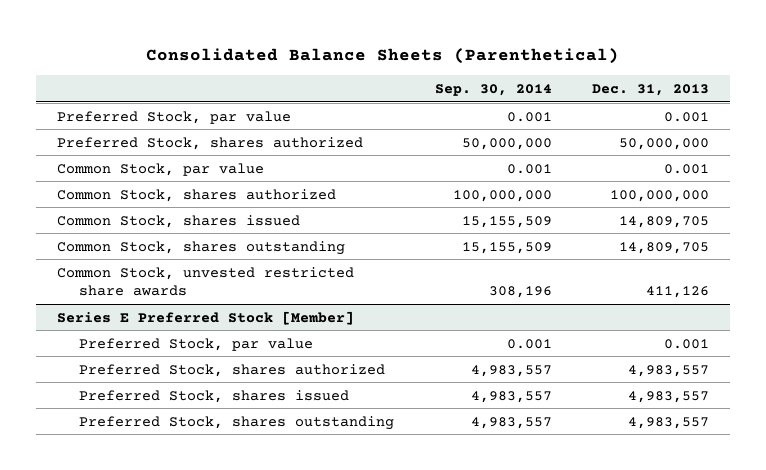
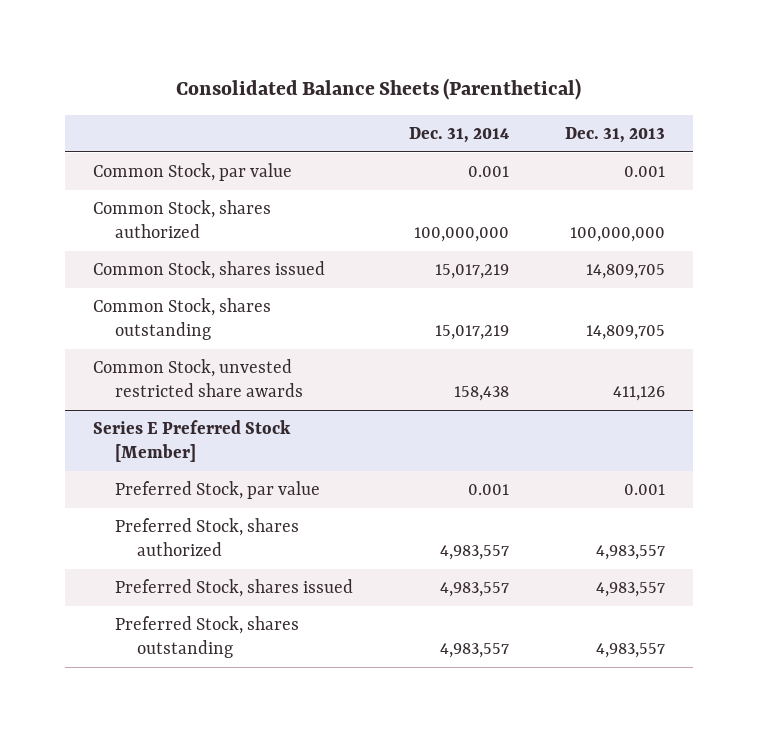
[434,83,552,96] Sep. 30, 2014 -> none
none -> [408,127,509,144] Dec. 31, 2014
[56,110,291,124] Preferred Stock, par value -> none
[56,136,363,150] Preferred Stock, shares authorized -> none

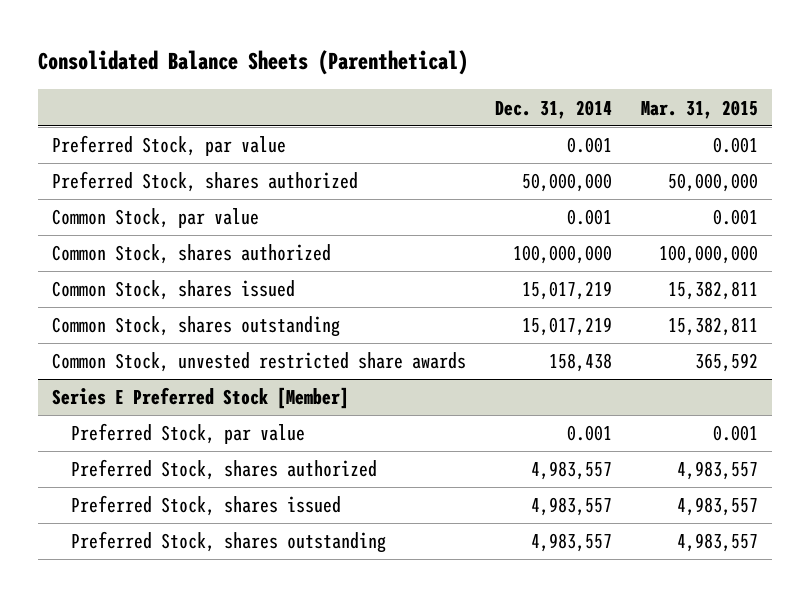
[564,127,665,144] Dec. 31, 2013 -> none
none -> [641,99,759,119] Mar. 31, 2015
none -> [52,135,287,157] Preferred Stock, par value
none -> [52,171,359,193] Preferred Stock, shares authorized

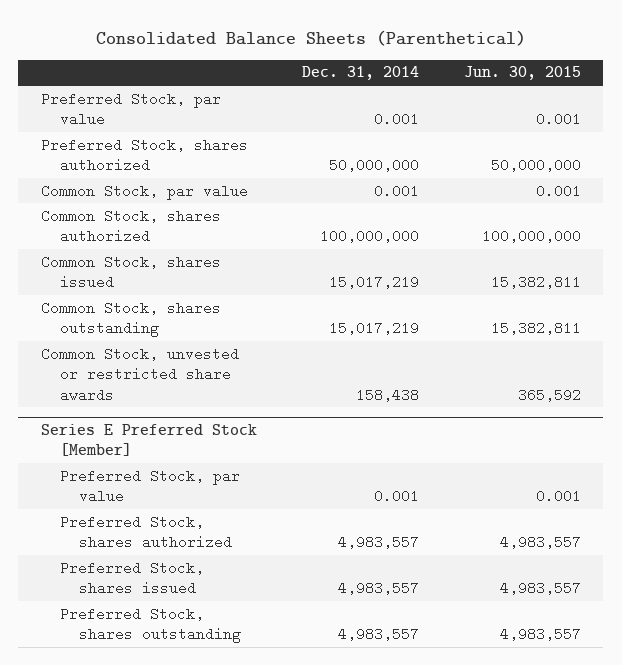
[641,99,759,119] Mar. 31, 2015 -> none
none -> [463,66,581,81] Jun. 30, 2015
[52,352,467,373] Common Stock, unvested restricted share awards -> [40,346,239,402] Common Stock, unvested or restricted share awards

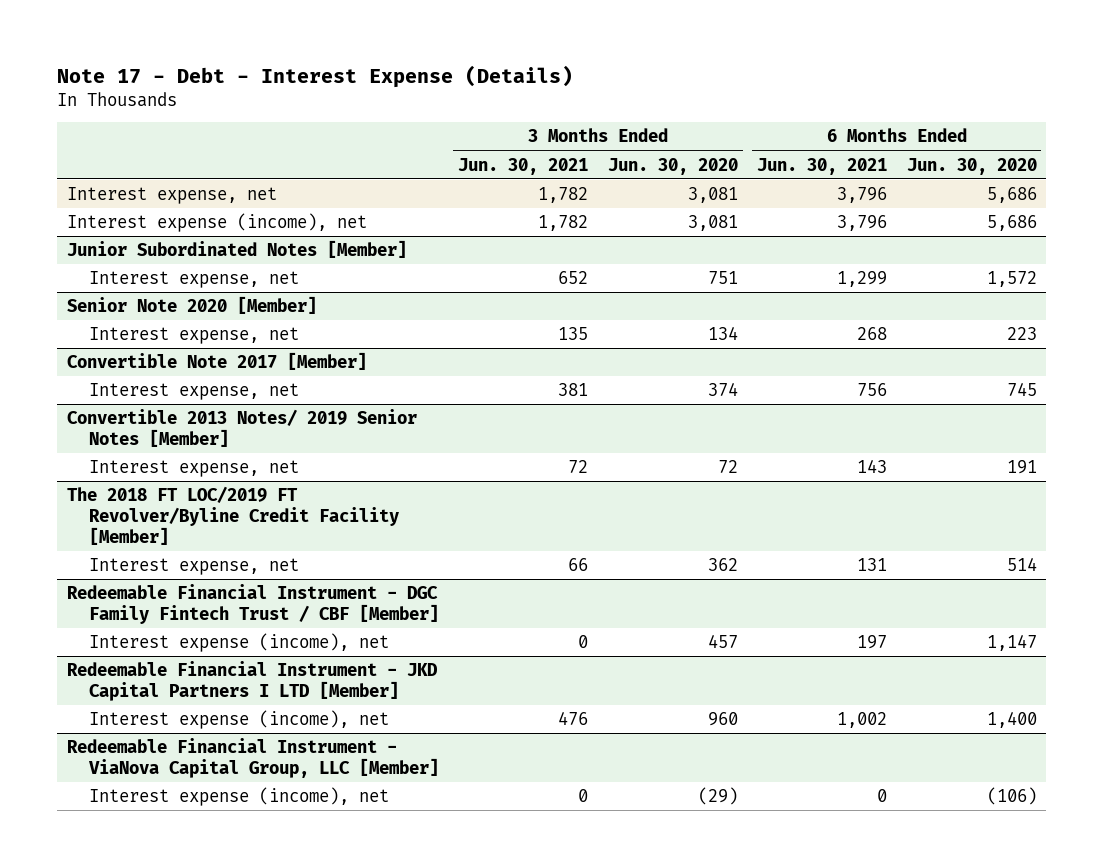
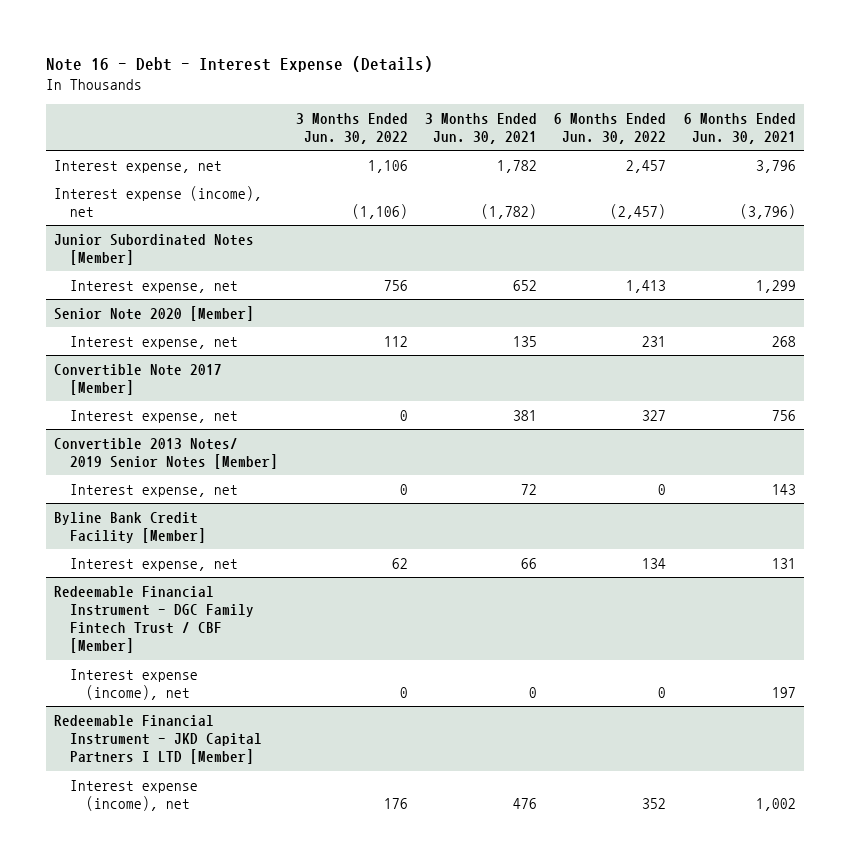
[57,65,574,89] Note 17 - Debt - Interest Expense (Details) -> [45,55,433,72] Note 16 - Debt - Interest Expense (Details)
[607,157,738,175] Jun. 30, 2020 -> none
[906,157,1037,175] Jun. 30, 2020 -> none
none -> [295,112,408,144] 3 Months Ended Jun. 30, 2022
none -> [554,112,667,144] 6 Months Ended Jun. 30, 2022
[538,214,589,231] 1,782 -> [480,204,537,220] (1,782)
[837,214,888,231] 3,796 -> [739,204,796,220] (3,796)
[66,485,399,546] The 2018 FT LOC/2019 FT Revolver/Byline Credit Facility [Member] -> none
none -> [54,511,207,544] Byline Bank Credit Facility [Member]
[66,737,439,779] Redeemable Financial Instrument - ViaNova Capital Group, LLC [Member] -> none
[88,786,389,806] Interest expense (income), net -> none

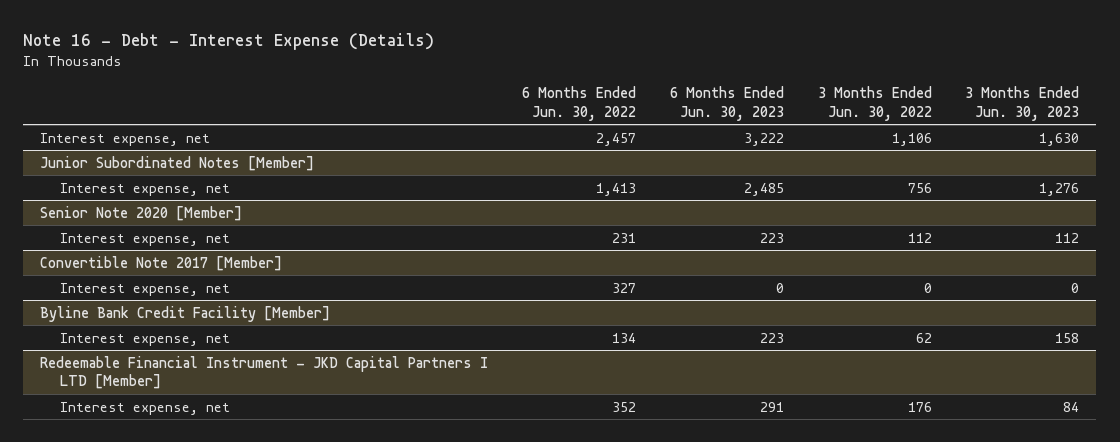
[424,112,537,144] 3 Months Ended Jun. 30, 2021 -> none
[683,112,796,144] 6 Months Ended Jun. 30, 2021 -> none
none -> [669,86,784,121] 6 Months Ended Jun. 30, 2023
none -> [965,86,1080,121] 3 Months Ended Jun. 30, 2023
[54,185,263,218] Interest expense (income), net -> none
[54,437,279,470] Convertible 2013 Notes/ 2019 Senior Notes [Member] -> none
[70,483,239,497] Interest expense, net -> none
[54,585,255,654] Redeemable Financial Instrument - DGC Family Fintech Trust / CBF [Member] -> none
[70,668,199,701] Interest expense (income), net -> none
[70,779,199,812] Interest expense (income), net -> [60,401,231,415] Interest expense, net

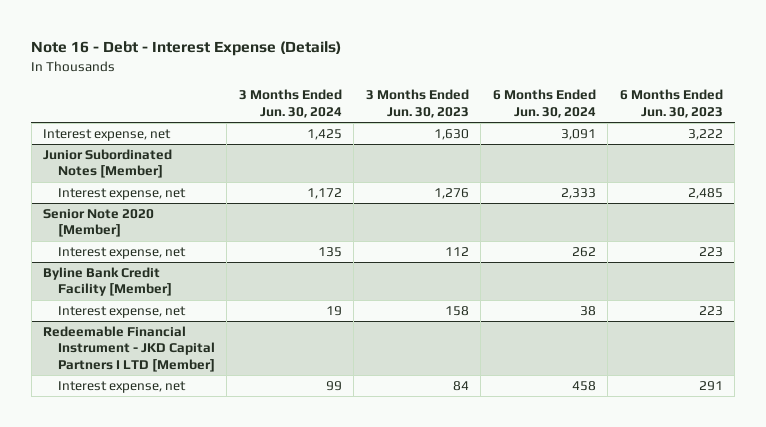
[521,86,636,121] 6 Months Ended Jun. 30, 2022 -> none
[817,86,932,121] 3 Months Ended Jun. 30, 2022 -> none
none -> [238,89,342,118] 3 Months Ended Jun. 30, 2024
none -> [492,89,596,118] 6 Months Ended Jun. 30, 2024
[40,255,283,271] Convertible Note 2017 [Member] -> none
[60,282,231,296] Interest expense, net -> none

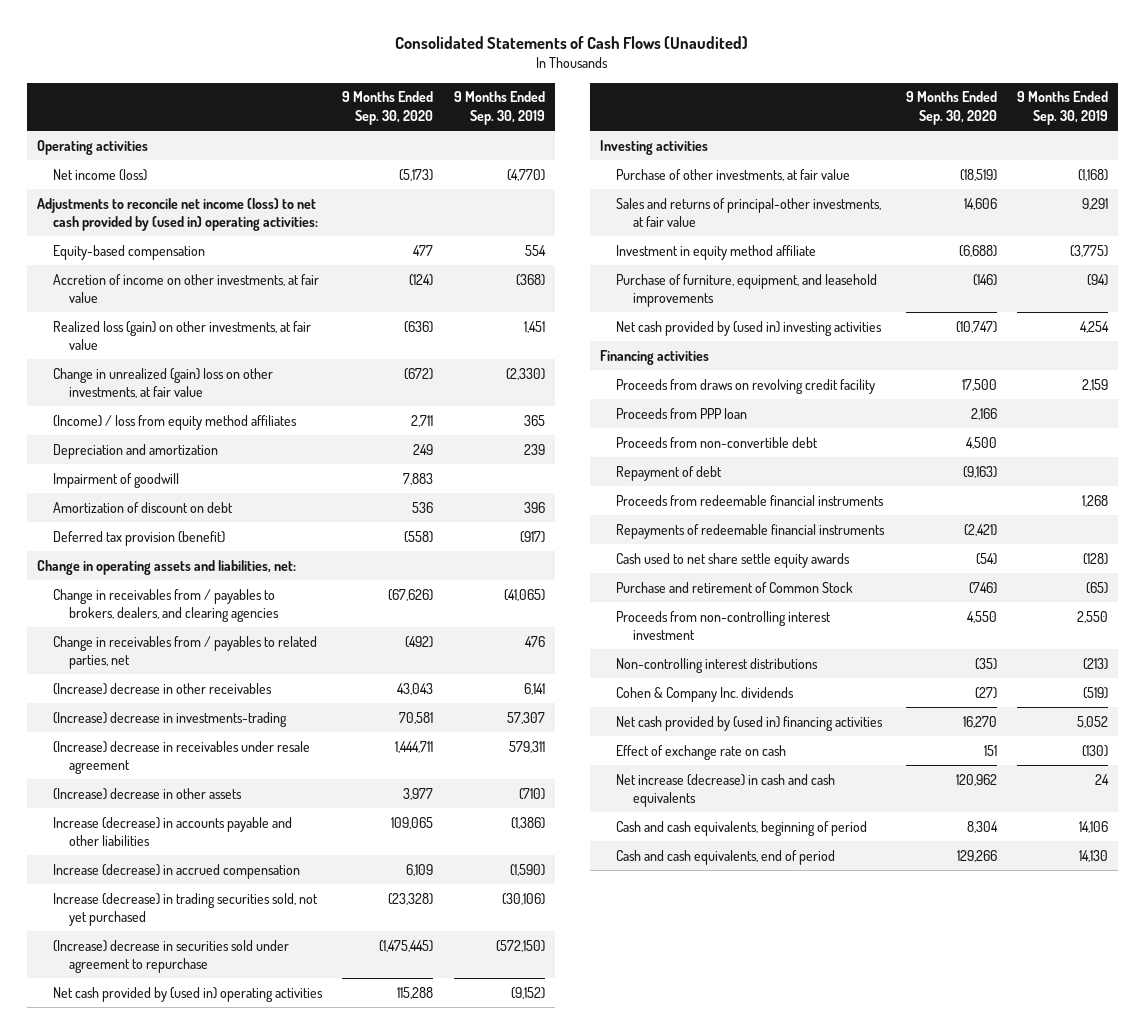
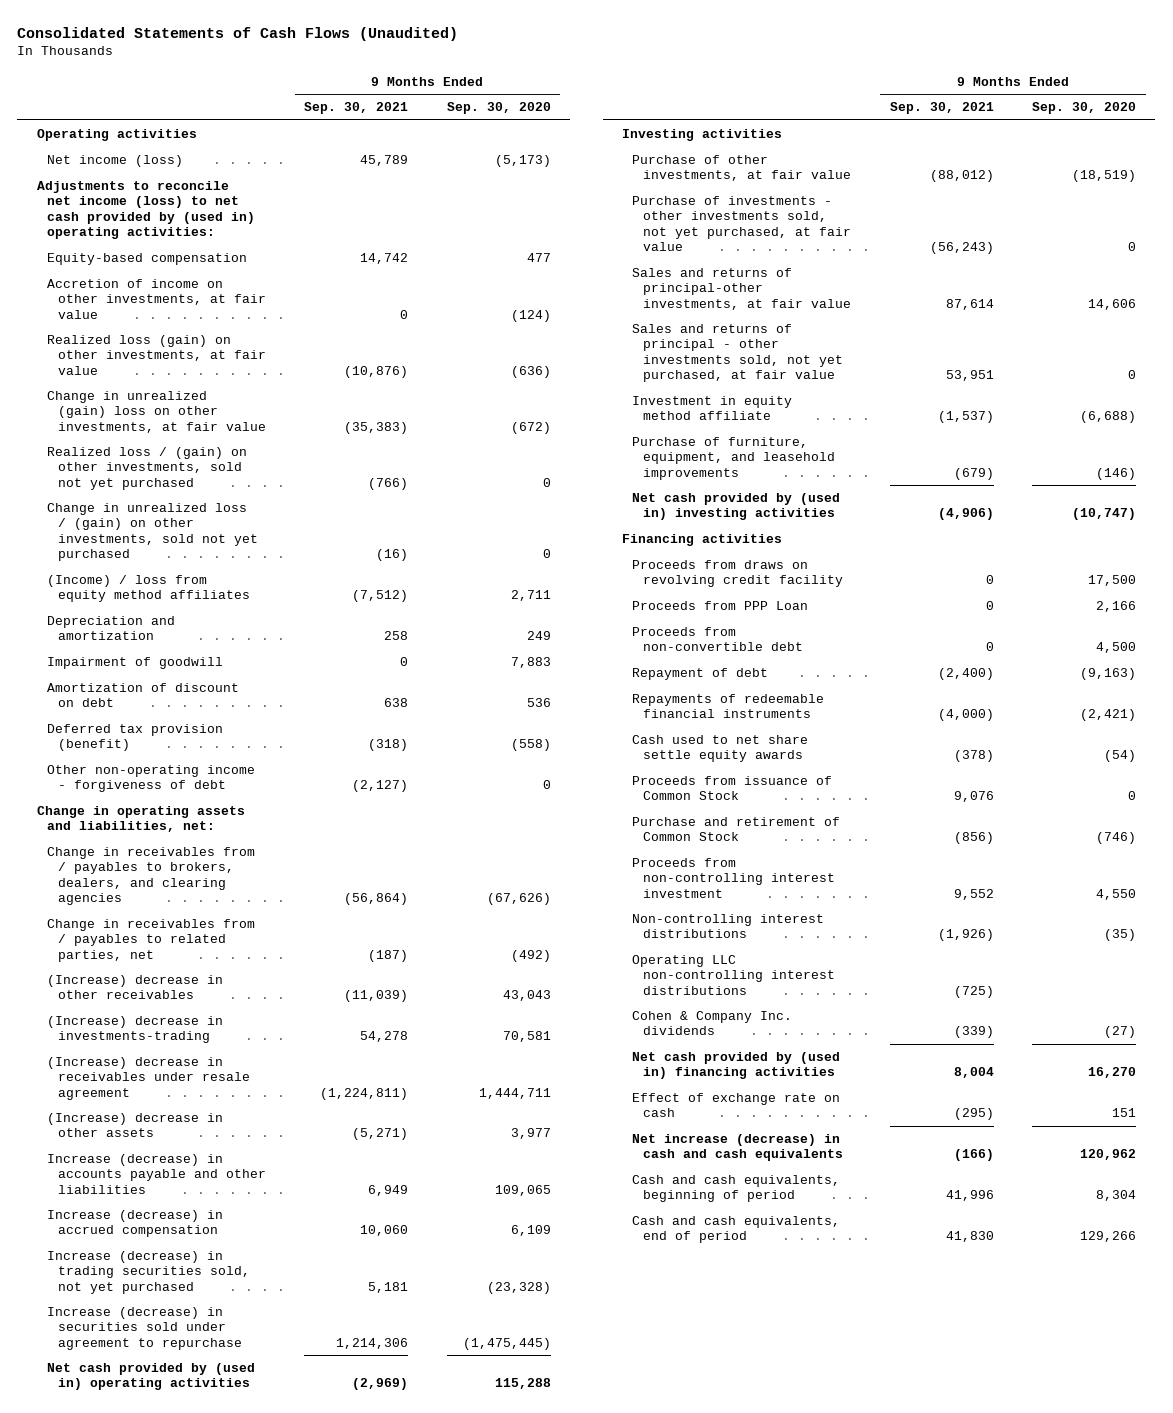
[453,91,545,125] 9 Months Ended Sep. 30, 2019 -> none
none -> [304,102,409,115] Sep. 30, 2021
none -> [47,447,248,490] Realized loss / (gain) on other investments, sold not yet purchased
none -> [47,503,258,562] Change in unrealized loss / (gain) on other investments, sold not yet purchased
none -> [47,765,256,793] Other non-operating income - forgiveness of debt
[53,939,290,974] (Increase) decrease in securities sold under agreement to repurchase -> [47,1307,242,1350] Increase (decrease) in securities sold under agreement to repurchase
none -> [632,196,852,252] Purchase of investments - other investments sold, not yet purchased, at fair value
none -> [632,324,844,383] Sales and returns of principal - other investments sold, not yet purchased, at fair value
[616,407,748,419] Proceeds from PPP loan -> [632,601,809,611] Proceeds from PPP Loan
[616,494,885,506] Proceeds from redeemable financial instruments -> none
none -> [632,776,833,801] Proceeds from issuance of Common Stock
none -> [632,955,836,995] Operating LLC non-controlling interest distributions

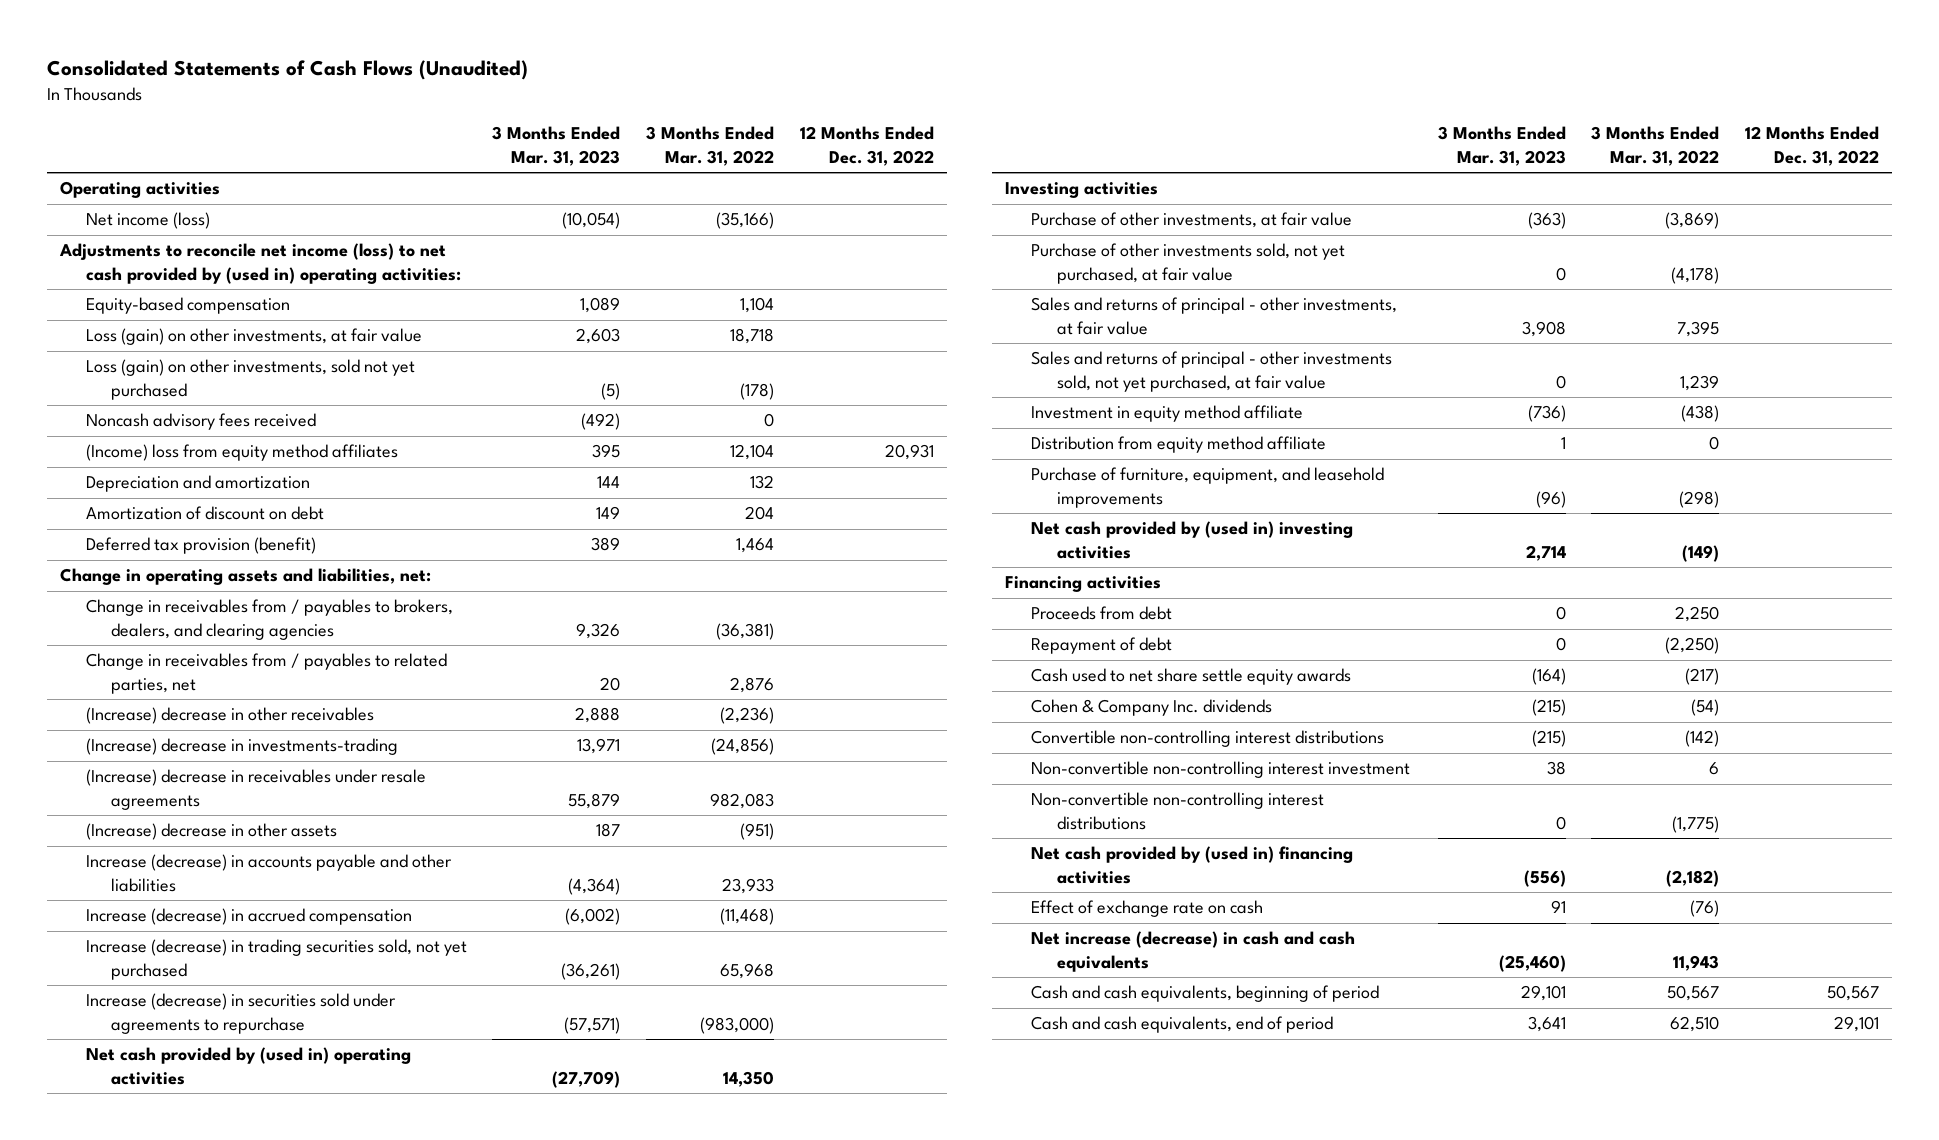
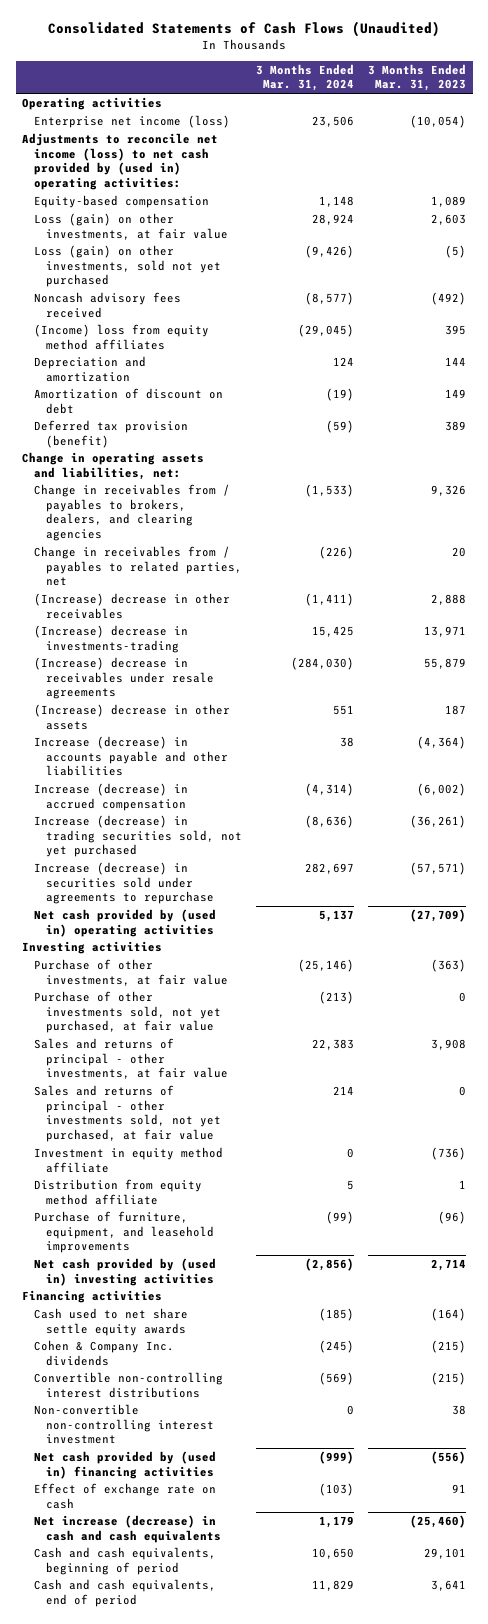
[646,126,775,166] 3 Months Ended Mar. 31, 2022 -> none
[799,126,934,166] 12 Months Ended Dec. 31, 2022 -> none
none -> [255,63,354,92] 3 Months Ended Mar. 31, 2024
[85,212,210,230] Net income (loss) -> [34,114,231,128] Enterprise net income (loss)
[1030,606,1172,621] Proceeds from debt -> none
[1030,637,1172,655] Repayment of debt -> none
[1030,792,1324,830] Non-convertible non-controlling interest distributions -> none

